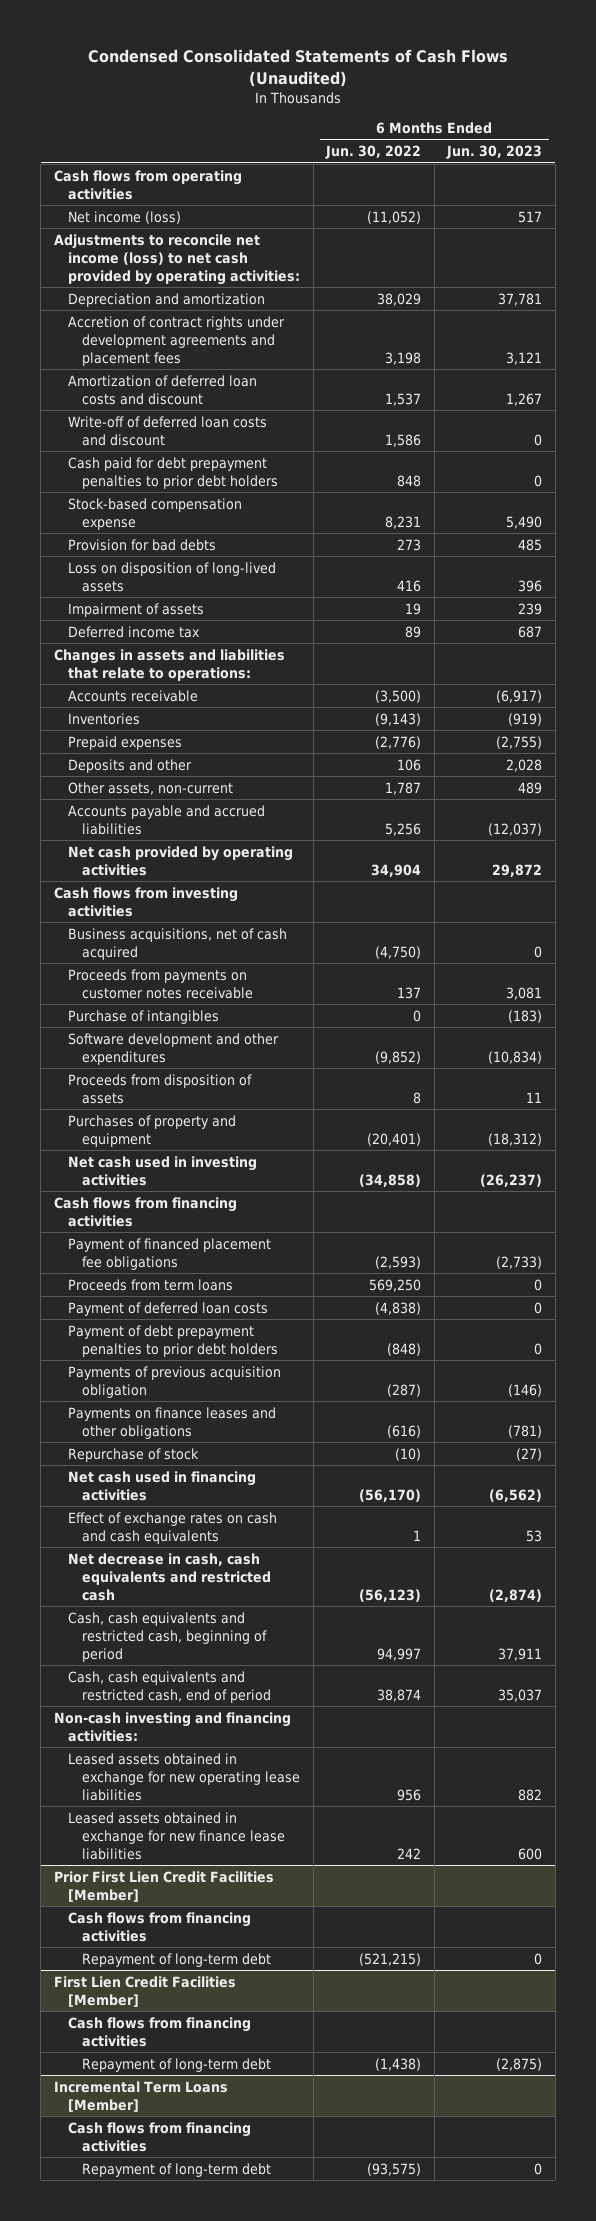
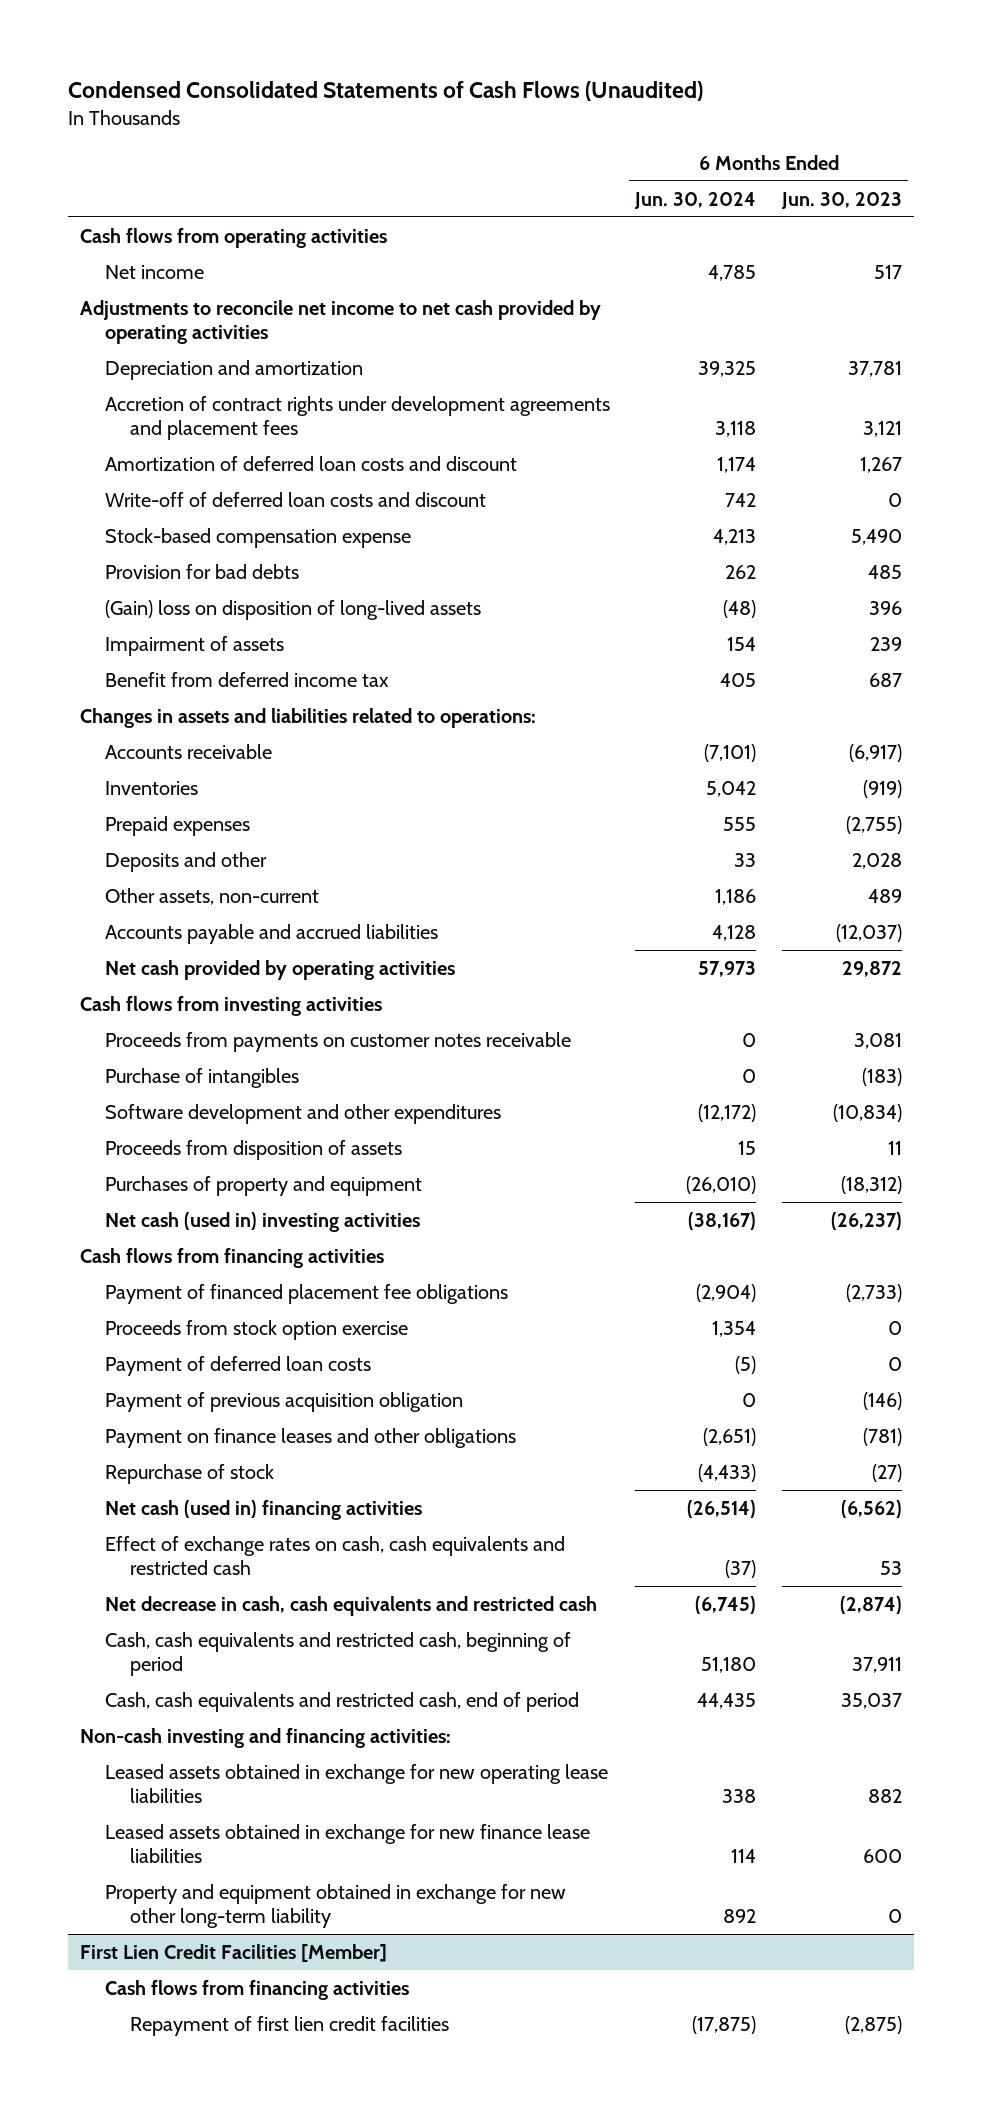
[325,145,422,160] Jun. 30, 2022 -> none
none -> [634,191,757,209] Jun. 30, 2024
[68,210,182,224] Net income (loss) -> [104,264,204,279] Net income
[53,233,301,285] Adjustments to reconcile net income (loss) to net cash provided by operating activities: -> [80,299,602,345] Adjustments to reconcile net income to net cash provided by operating activities
[68,456,279,489] Cash paid for debt prepayment penalties to prior debt holders -> none
[68,561,277,592] Loss on disposition of long-lived assets -> [104,599,481,620] (Gain) loss on disposition of long-lived assets
[68,625,201,638] Deferred income tax -> [104,671,389,687] Benefit from deferred income tax
[53,648,285,681] Changes in assets and liabilities that relate to operations: -> [80,707,537,728] Changes in assets and liabilities related to operations:
[68,927,288,960] Business acquisitions, net of cash acquired -> none
[68,1155,258,1186] Net cash used in investing activities -> [104,1211,420,1232] Net cash (used in) investing activities
[68,1278,234,1291] Proceeds from term loans -> none
none -> [104,1319,408,1340] Proceeds from stock option exercise
[68,1324,279,1357] Payment of debt prepayment penalties to prior debt holders -> none
[68,1365,282,1398] Payments of previous acquisition obligation -> [104,1391,463,1412] Payment of previous acquisition obligation
[68,1406,277,1439] Payments on finance leases and other obligations -> [104,1427,516,1448] Payment on finance leases and other obligations
[68,1470,257,1501] Net cash used in financing activities -> [104,1499,422,1520] Net cash (used in) financing activities
[68,1511,278,1544] Effect of exchange rates on cash and cash equivalents -> [104,1535,565,1576] Effect of exchange rates on cash, cash equivalents and restricted cash
[53,1870,274,1902] Prior First Lien Credit Facilities [Member] -> none
[68,1911,252,1942] Cash flows from financing activities -> none
[82,1952,272,1967] Repayment of long-term debt -> none
none -> [104,1883,566,1929] Property and equipment obtained in exchange for new other long-term liability
[53,2080,228,2112] Incremental Term Loans [Member] -> none
[68,2121,252,2152] Cash flows from financing activities -> none
[82,2162,272,2177] Repayment of long-term debt -> none
[82,2057,272,2072] Repayment of long-term debt -> [129,2015,449,2036] Repayment of first lien credit facilities

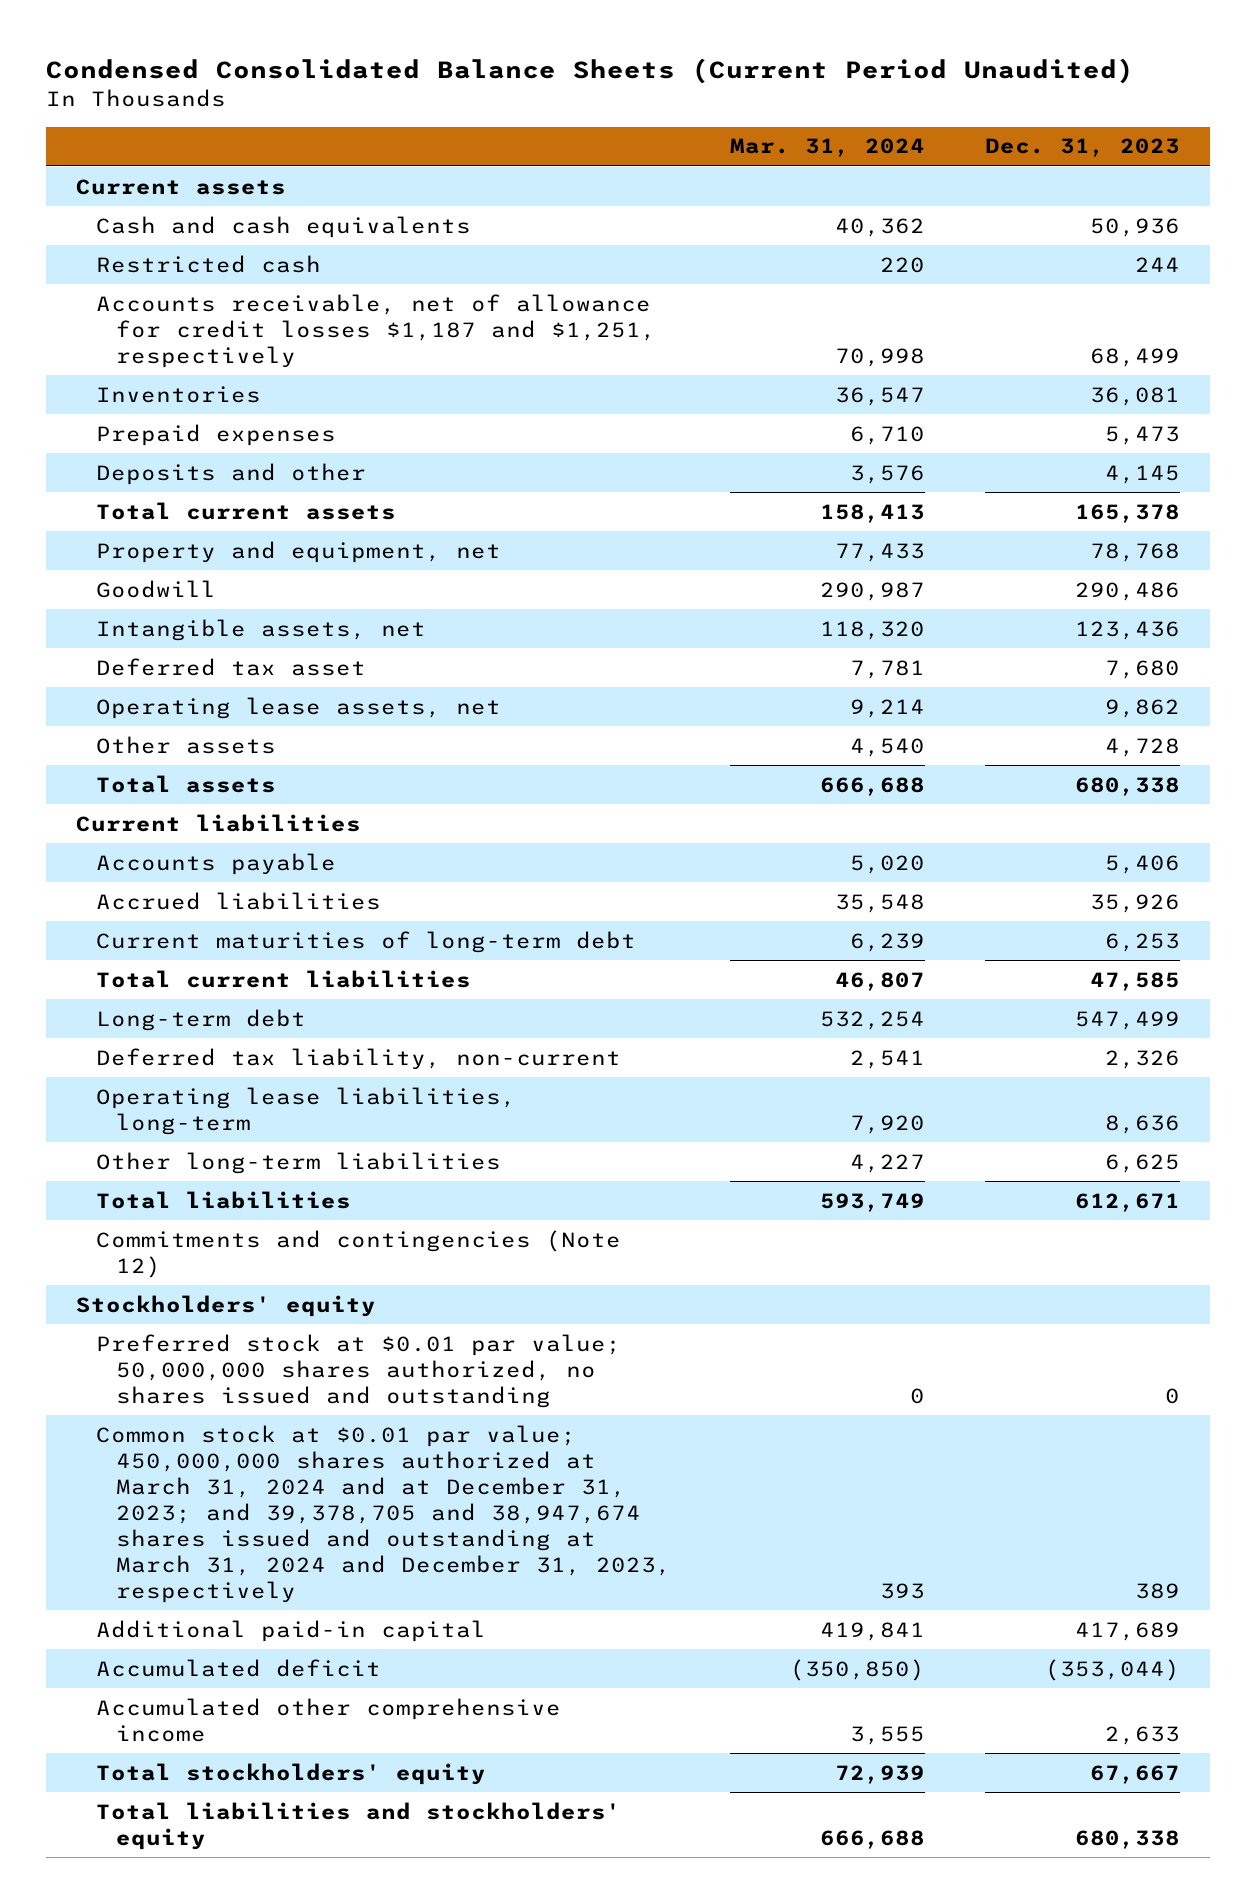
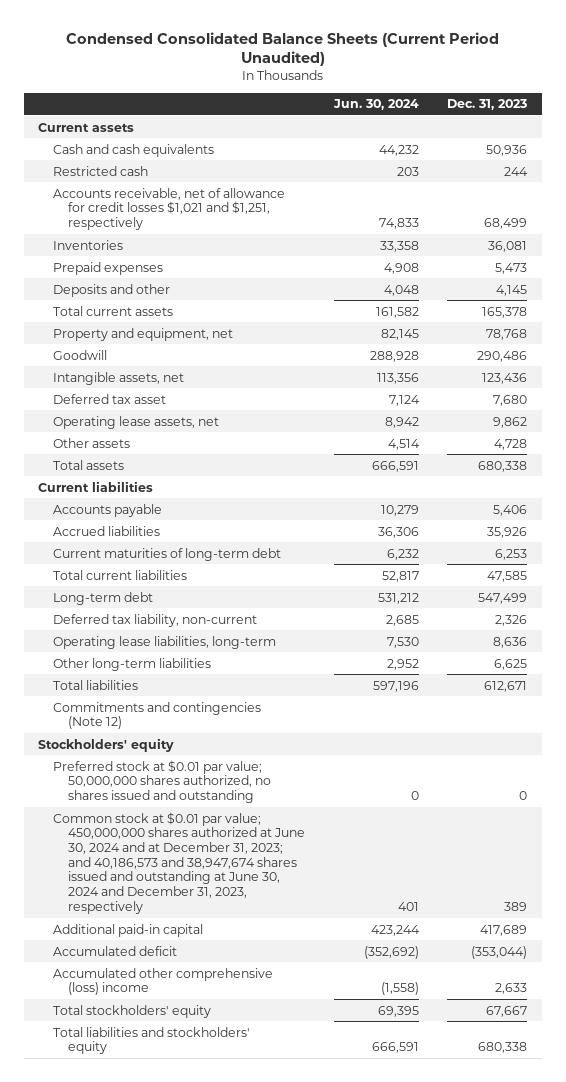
[730,138,926,158] Mar. 31, 2024 -> none
none -> [332,99,419,111] Jun. 30, 2024
[95,293,656,368] Accounts receivable, net of allowance for credit losses $1,187 and $1,251, respectively -> [53,187,286,230] Accounts receivable, net of allowance for credit losses $1,021 and $1,251, respectively
[95,1424,671,1603] Common stock at $0.01 par value; 450,000,000 shares authorized at March 31, 2024 and at December 31, 2023; and 39,378,705 and 38,947,674 shares issued and outstanding at March 31, 2024 and December 31, 2023, respectively -> [53,811,305,914] Common stock at $0.01 par value; 450,000,000 shares authorized at June 30, 2024 and at December 31, 2023; and 40,186,573 and 38,947,674 shares issued and outstanding at June 30, 2024 and December 31, 2023, respectively
[95,1697,561,1742] Accumulated other comprehensive income -> [53,967,274,996] Accumulated other comprehensive (loss) income

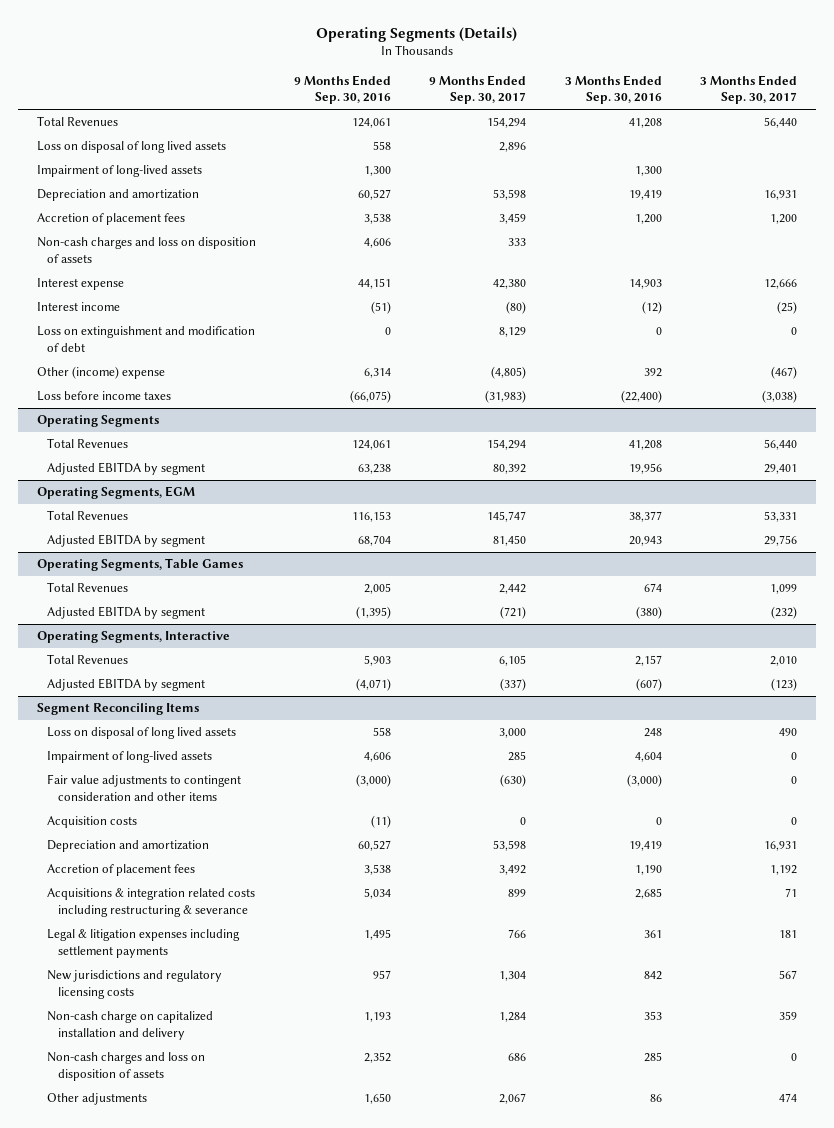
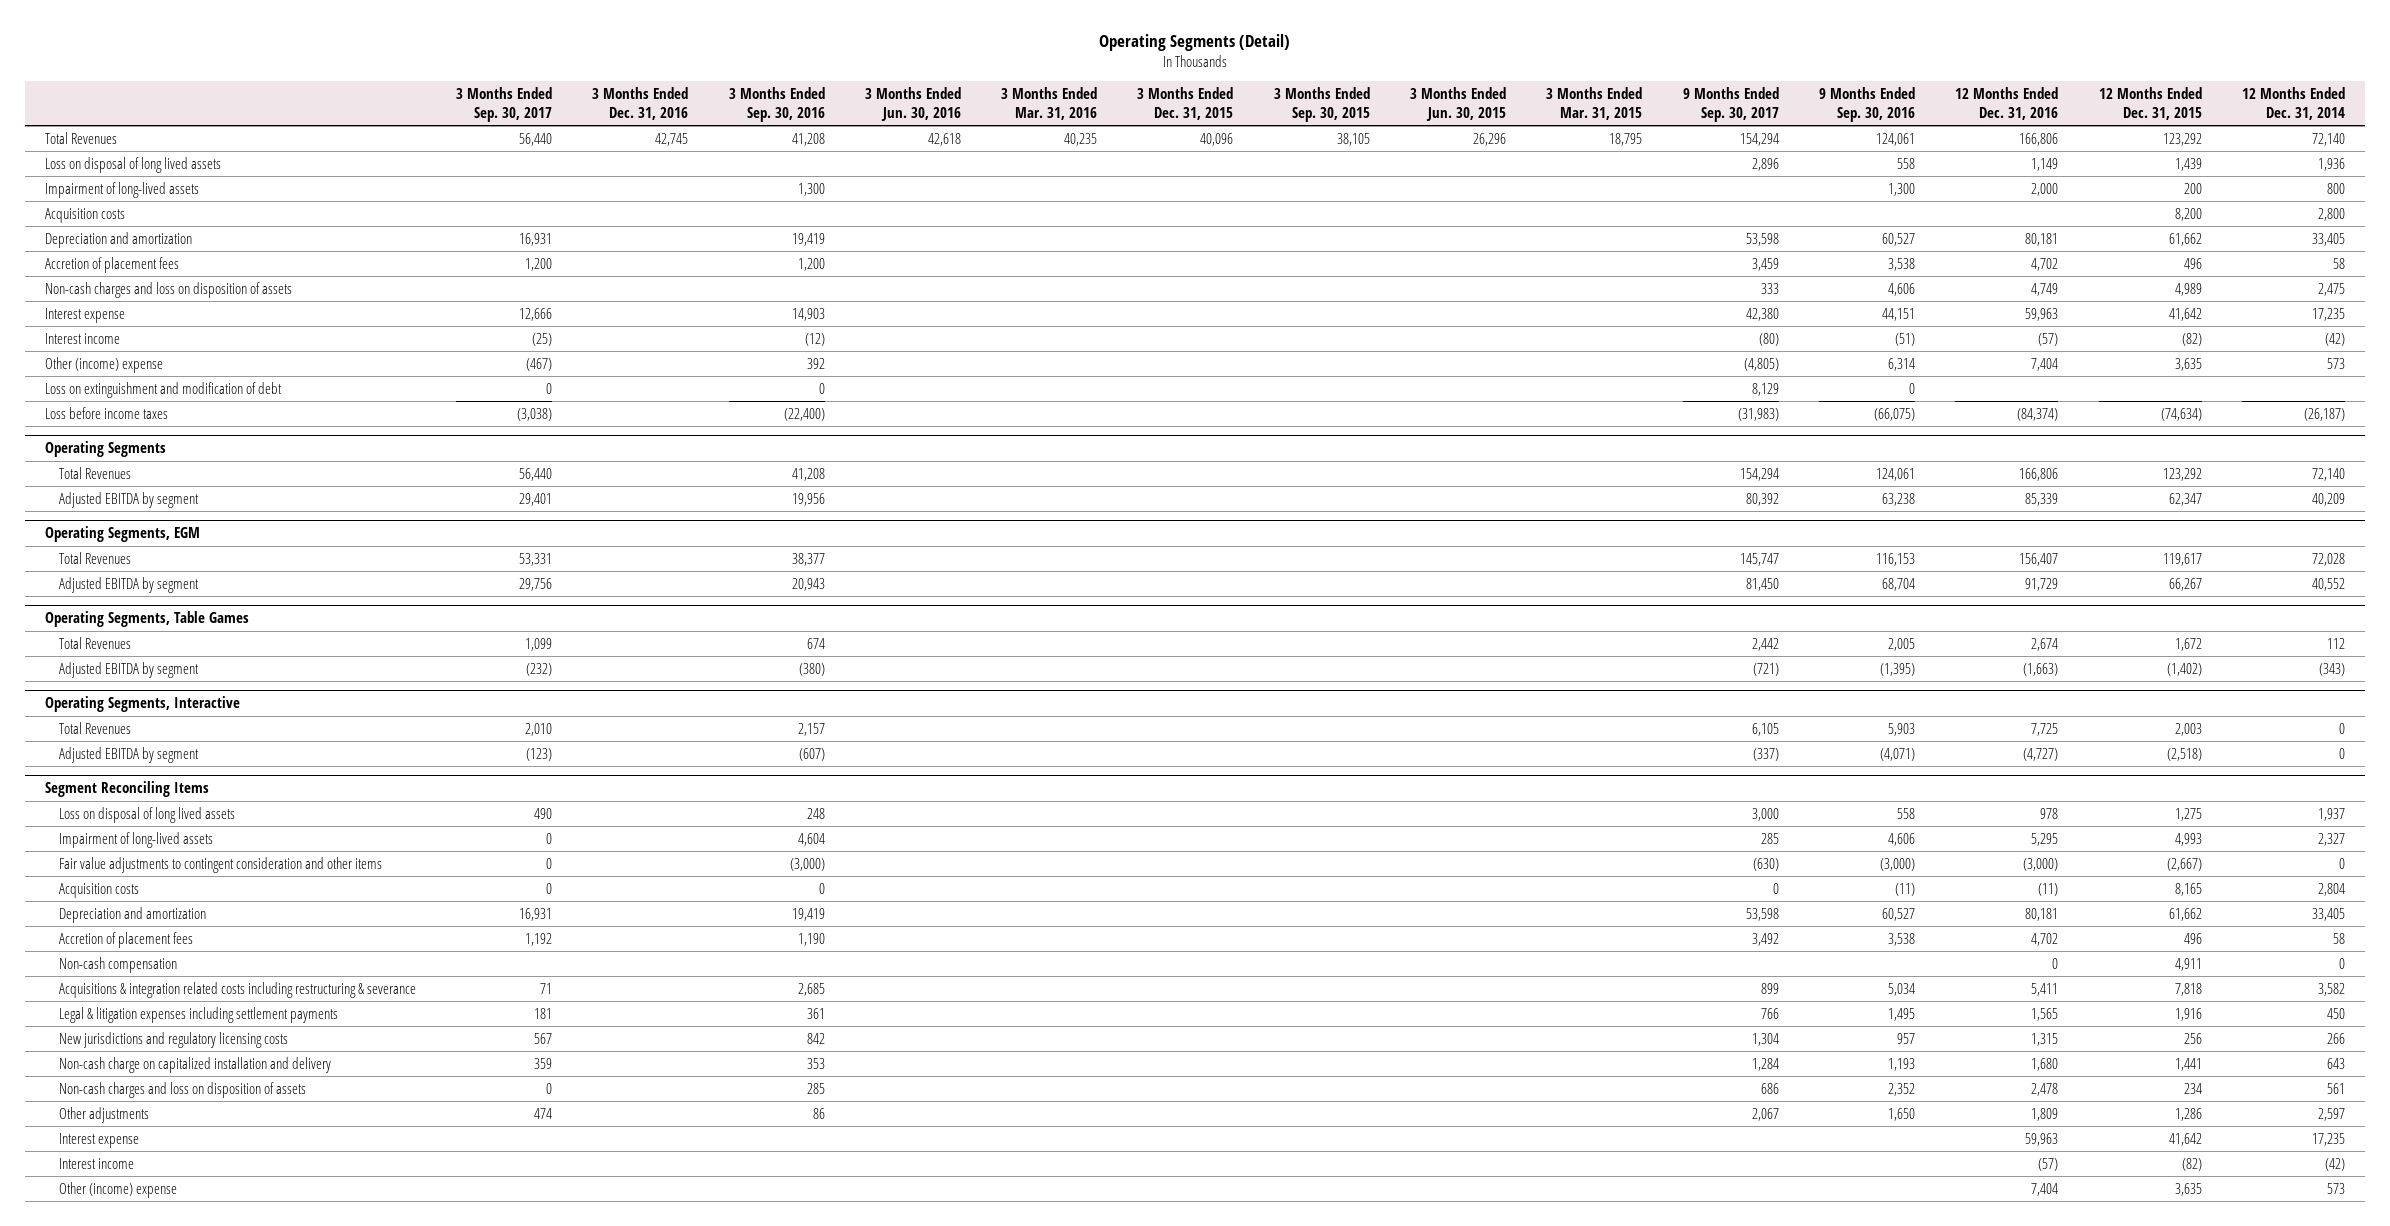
[315,26,517,42] Operating Segments (Details) -> [1098,34,1290,52] Operating Segments (Detail)
none -> [592,86,689,120] 3 Months Ended Dec. 31, 2016
none -> [864,86,961,121] 3 Months Ended Jun. 30, 2016
none -> [1001,86,1098,120] 3 Months Ended Mar. 31, 2016
none -> [1137,86,1234,120] 3 Months Ended Dec. 31, 2015
none -> [1273,86,1370,122] 3 Months Ended Sep. 30, 2015
none -> [1410,86,1507,121] 3 Months Ended Jun. 30, 2015
none -> [1546,86,1643,120] 3 Months Ended Mar. 31, 2015
none -> [1955,86,2059,120] 12 Months Ended Dec. 31, 2016
none -> [2098,86,2202,120] 12 Months Ended Dec. 31, 2015
none -> [2241,86,2345,120] 12 Months Ended Dec. 31, 2014
none -> [44,207,125,223] Acquisition costs
[36,326,255,352] Loss on extinguishment and modification of debt -> [44,381,282,398] Loss on extinguishment and modification of debt
none -> [58,956,177,973] Non-cash compensation
none -> [58,1132,139,1148] Interest expense
none -> [58,1157,134,1169] Interest income
none -> [58,1181,177,1198] Other (income) expense

